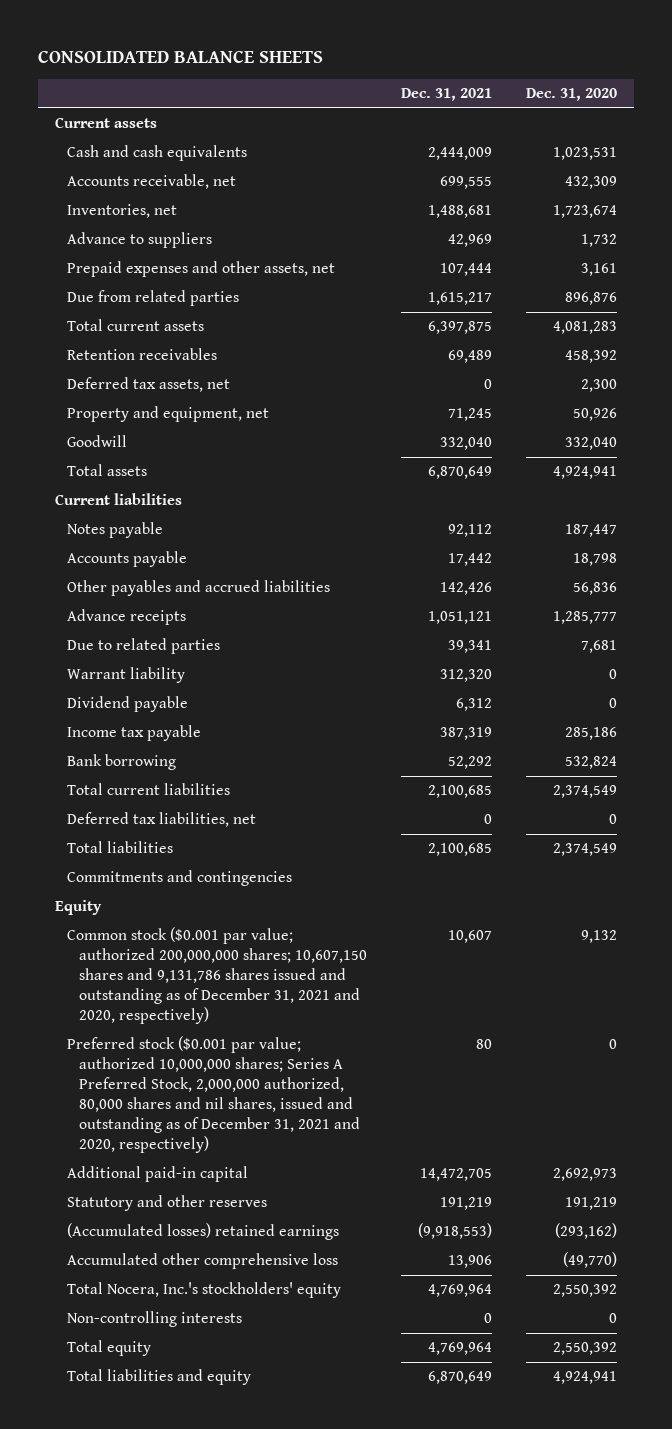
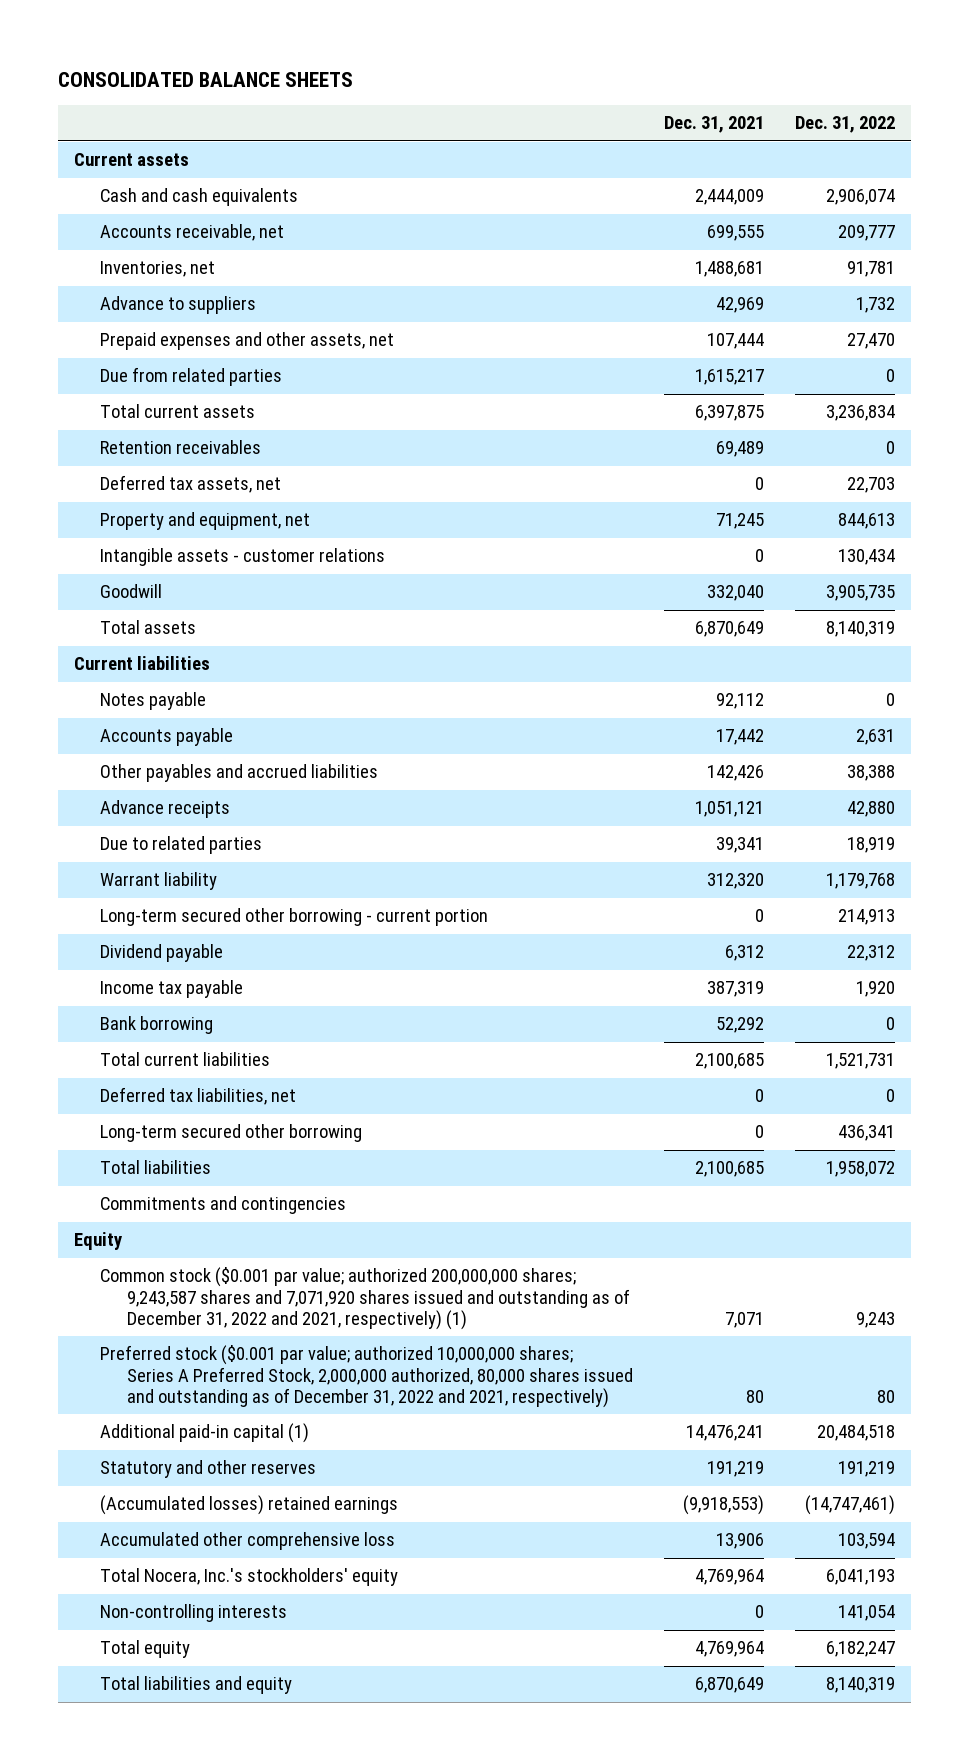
[526,88,618,102] Dec. 31, 2020 -> none
none -> [795,116,896,134] Dec. 31, 2022
none -> [100,548,386,567] Intangible assets - customer relations
none -> [100,908,489,927] Long-term secured other borrowing - current portion
none -> [100,1124,363,1143] Long-term secured other borrowing
[67,927,367,1025] Common stock ($0.001 par value; authorized 200,000,000 shares; 10,607,150 shares and 9,131,786 shares issued and outstanding as of December 31, 2021 and 2020, respectively) -> [100,1267,630,1331] Common stock ($0.001 par value; authorized 200,000,000 shares; 9,243,587 shares and 7,071,920 shares issued and outstanding as of December 31, 2022 and 2021, respectively) (1)
[448,930,493,944] 10,607 -> [724,1312,764,1329] 7,071
[67,1036,360,1154] Preferred stock ($0.001 par value; authorized 10,000,000 shares; Series A Preferred Stock, 2,000,000 authorized, 80,000 shares and nil shares, issued and outstanding as of December 31, 2021 and 2020, respectively) -> [100,1345,633,1409] Preferred stock ($0.001 par value; authorized 10,000,000 shares; Series A Preferred Stock, 2,000,000 authorized, 80,000 shares issued and outstanding as of December 31, 2022 and 2021, respectively)
[67,1166,249,1183] Additional paid-in capital -> [100,1423,310,1444] Additional paid-in capital (1)
[420,1168,493,1182] 14,472,705 -> [685,1425,764,1442] 14,476,241

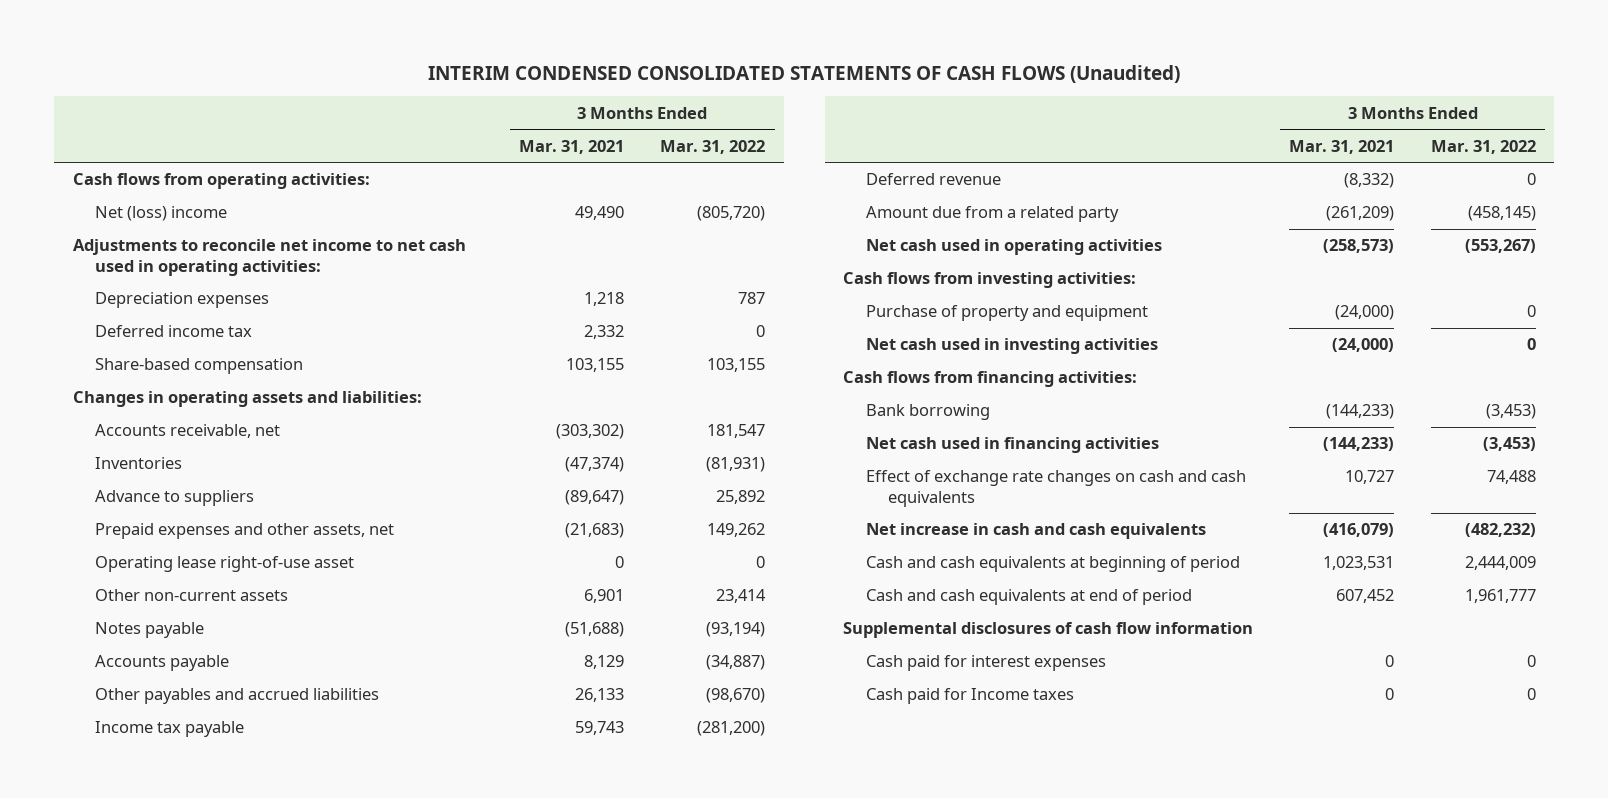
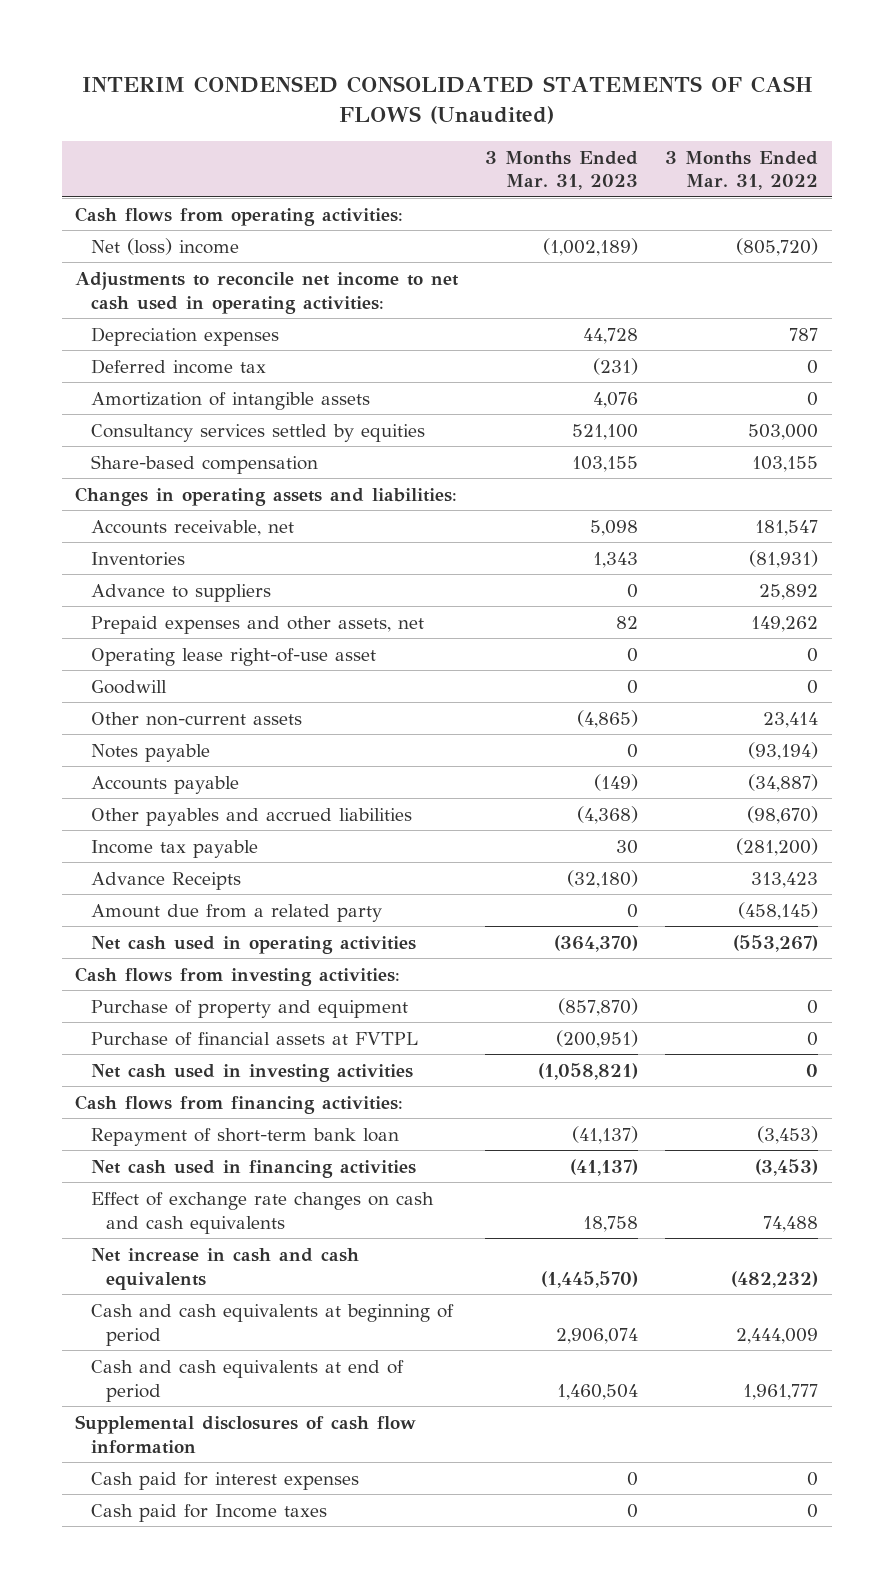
[519,139,625,154] Mar. 31, 2021 -> none
none -> [485,150,639,191] 3 Months Ended Mar. 31, 2023
none -> [90,391,370,410] Amortization of intangible assets
none -> [90,423,425,442] Consultancy services settled by equities
none -> [90,679,167,694] Goodwill
[865,173,1001,186] Deferred revenue -> none
none -> [90,871,241,890] Advance Receipts
none -> [90,1031,418,1046] Purchase of financial assets at FVTPL
[865,404,990,421] Bank borrowing -> [90,1127,399,1146] Repayment of short-term bank loan

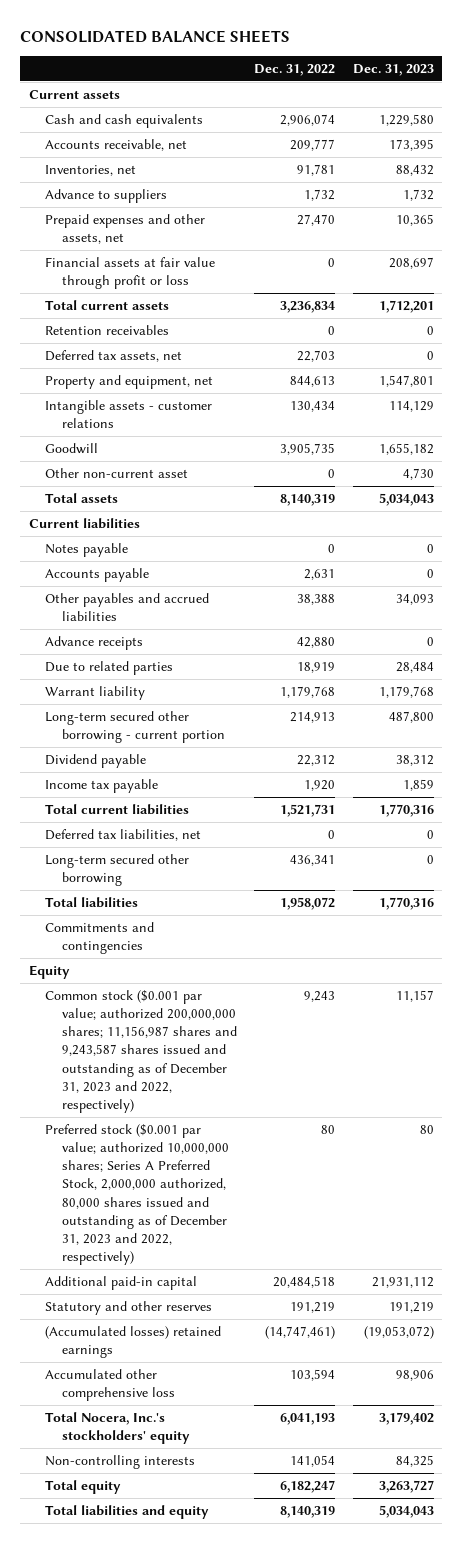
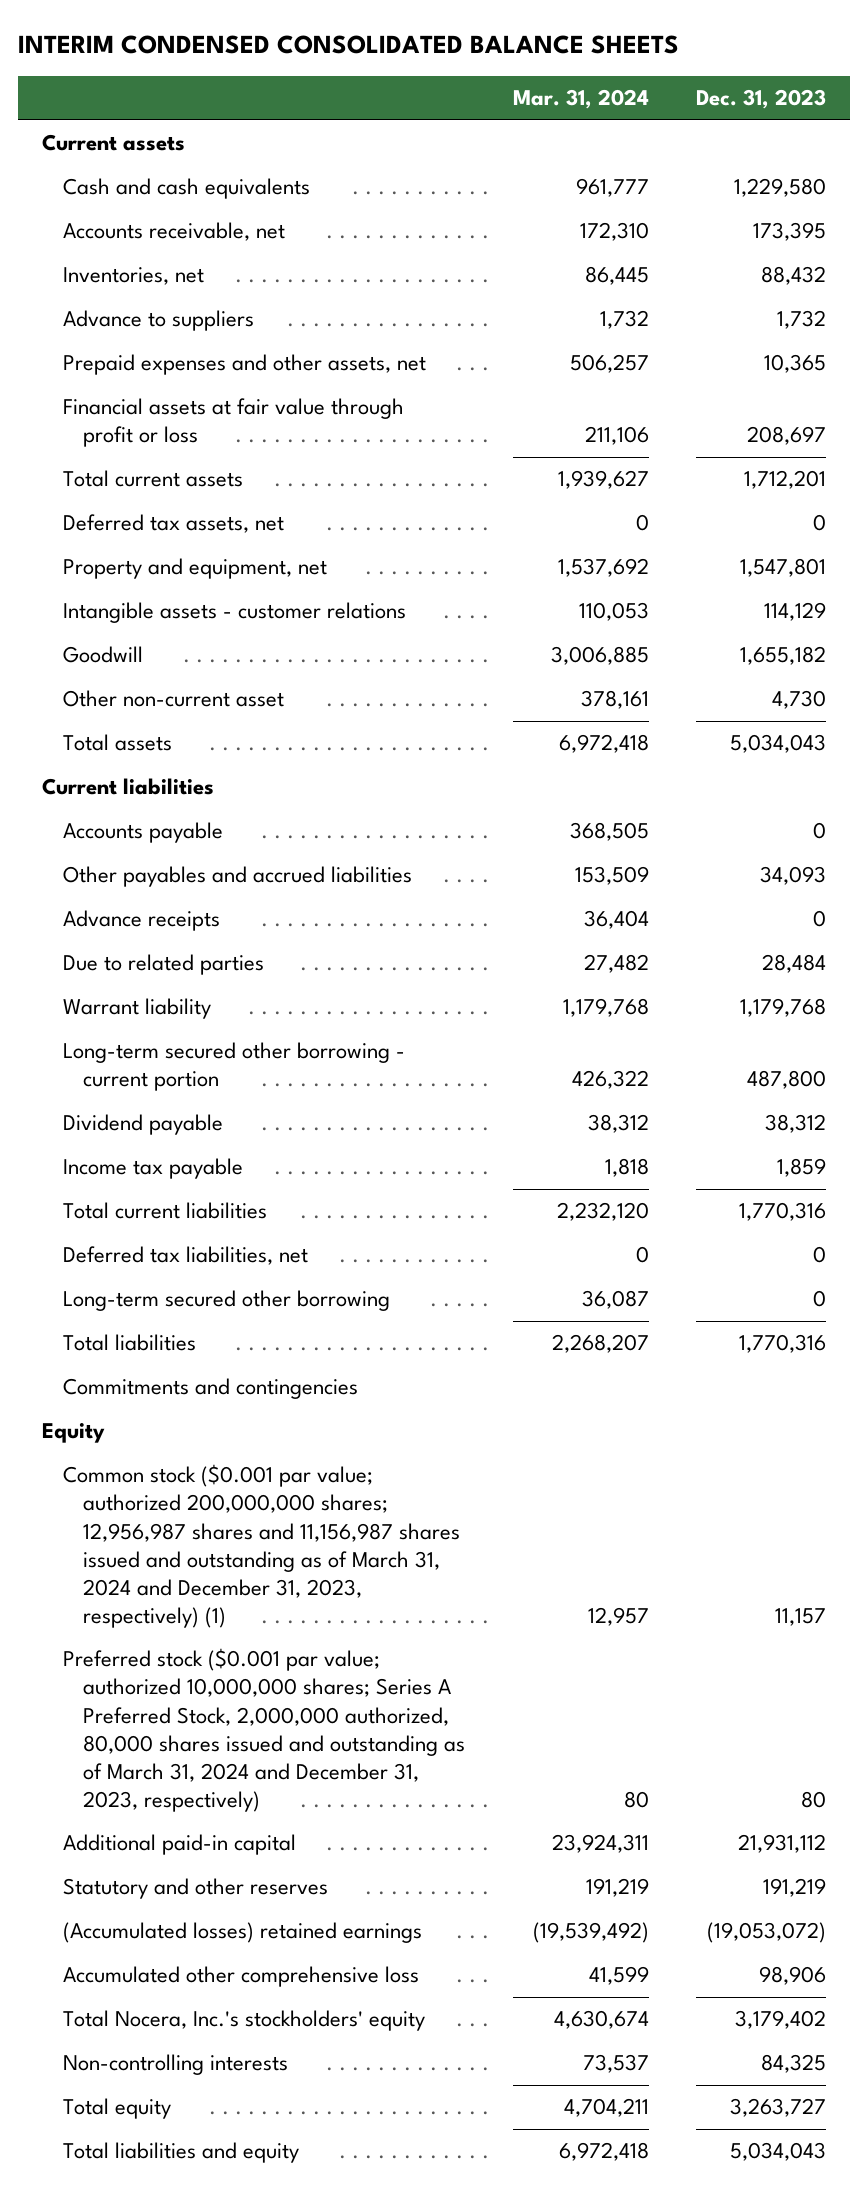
[20,29,291,43] CONSOLIDATED BALANCE SHEETS -> [18,35,680,55] INTERIM CONDENSED CONSOLIDATED BALANCE SHEETS
[254,63,336,76] Dec. 31, 2022 -> none
none -> [512,89,649,110] Mar. 31, 2024
[45,325,170,336] Retention receivables -> none
[45,543,129,558] Notes payable -> none
[45,990,237,1113] Common stock ($0.001 par value; authorized 200,000,000 shares; 11,156,987 shares and 9,243,587 shares issued and outstanding as of December 31, 2023 and 2022, respectively) -> [62,1464,461,1628] Common stock ($0.001 par value; authorized 200,000,000 shares; 12,956,987 shares and 11,156,987 shares issued and outstanding as of March 31, 2024 and December 31, 2023, respectively) (1)
[45,1124,229,1265] Preferred stock ($0.001 par value; authorized 10,000,000 shares; Series A Preferred Stock, 2,000,000 authorized, 80,000 shares issued and outstanding as of December 31, 2023 and 2022, respectively) -> [62,1648,466,1812] Preferred stock ($0.001 par value; authorized 10,000,000 shares; Series A Preferred Stock, 2,000,000 authorized, 80,000 shares issued and outstanding as of March 31, 2024 and December 31, 2023, respectively)

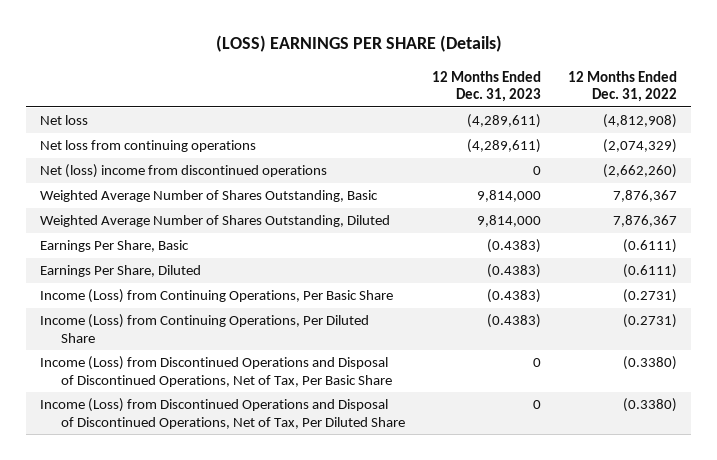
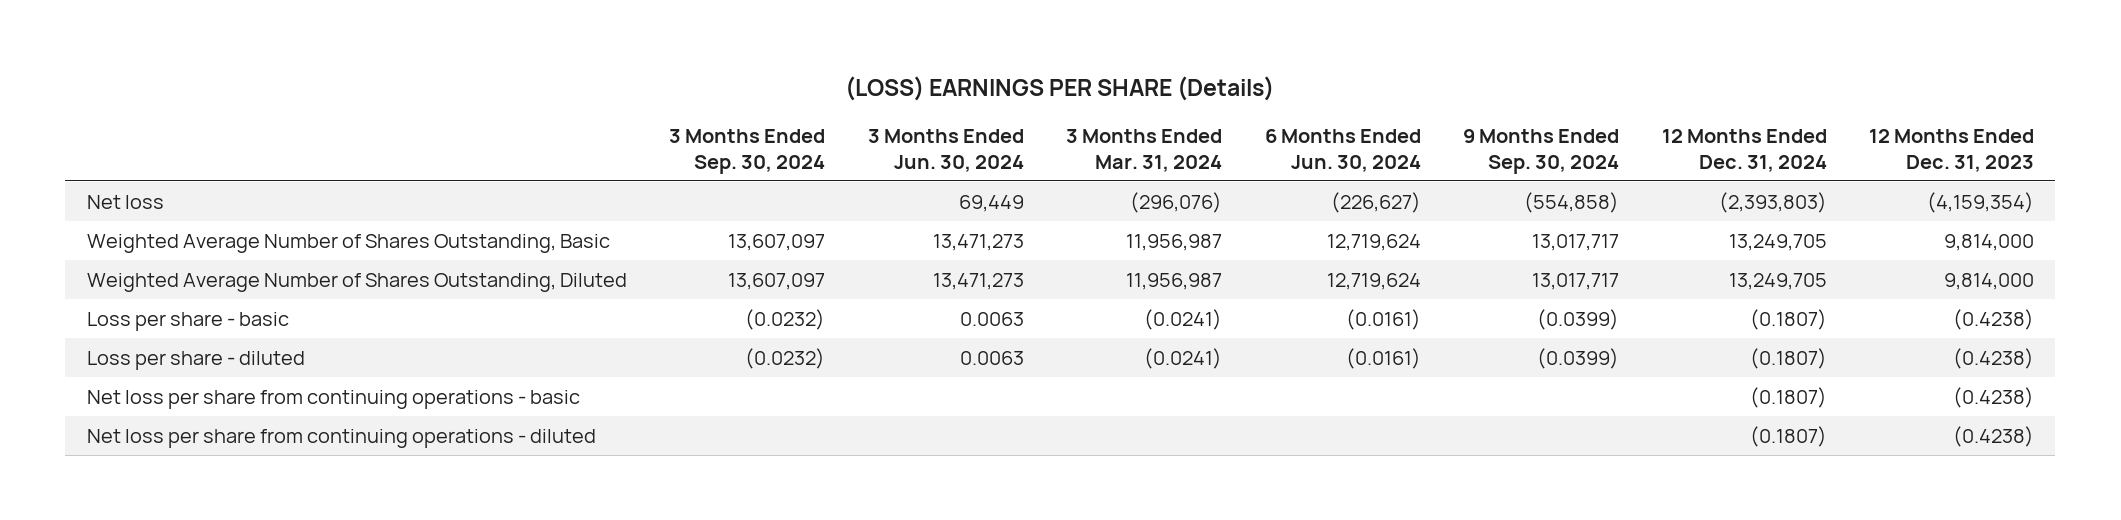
[568,70,678,103] 12 Months Ended Dec. 31, 2022 -> none
none -> [669,129,826,174] 3 Months Ended Sep. 30, 2024
none -> [867,129,1024,172] 3 Months Ended Jun. 30, 2024
none -> [1066,129,1223,172] 3 Months Ended Mar. 31, 2024
none -> [1264,129,1421,172] 6 Months Ended Jun. 30, 2024
none -> [1463,129,1620,174] 9 Months Ended Sep. 30, 2024
none -> [1661,129,1827,172] 12 Months Ended Dec. 31, 2024
[39,140,256,153] Net loss from continuing operations -> none
[39,164,327,179] Net (loss) income from discontinued operations -> none
[467,114,542,129] (4,289,611) -> [1927,191,2035,213] (4,159,354)
[39,356,392,387] Income (Loss) from Discontinued Operations and Disposal of Discontinued Operations, Net of Tax, Per Basic Share -> none
[39,398,405,429] Income (Loss) from Discontinued Operations and Disposal of Discontinued Operations, Net of Tax, Per Diluted Share -> none
[39,240,189,253] Earnings Per Share, Basic -> [86,311,289,331] Loss per share - basic
[487,239,542,254] (0.4383) -> [1953,308,2035,330] (0.4238)
[39,265,201,278] Earnings Per Share, Diluted -> [86,350,305,370] Loss per share - diluted
[487,264,542,279] (0.4383) -> [1953,347,2035,369] (0.4238)
[39,289,393,304] Income (Loss) from Continuing Operations, Per Basic Share -> [86,389,580,409] Net loss per share from continuing operations - basic
[487,289,542,304] (0.4383) -> [1953,386,2035,408] (0.4238)
[39,314,369,343] Income (Loss) from Continuing Operations, Per Diluted Share -> [86,428,596,448] Net loss per share from continuing operations - diluted
[487,314,542,329] (0.4383) -> [1953,425,2035,447] (0.4238)

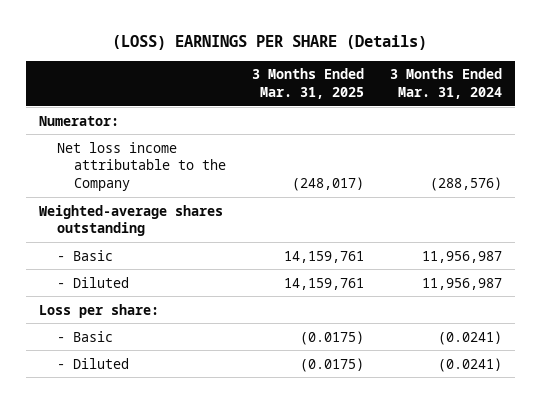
[669,129,826,174] 3 Months Ended Sep. 30, 2024 -> none
[867,129,1024,172] 3 Months Ended Jun. 30, 2024 -> none
[1264,129,1421,172] 6 Months Ended Jun. 30, 2024 -> none
[1463,129,1620,174] 9 Months Ended Sep. 30, 2024 -> none
[1661,129,1827,172] 12 Months Ended Dec. 31, 2024 -> none
[1869,129,2035,172] 12 Months Ended Dec. 31, 2023 -> none
none -> [252,68,365,100] 3 Months Ended Mar. 31, 2025
[86,194,164,209] Net loss -> none
[86,389,580,409] Net loss per share from continuing operations - basic -> none
[86,428,596,448] Net loss per share from continuing operations - diluted -> none
none -> [39,115,120,126] Numerator:
none -> [56,141,227,191] Net loss income attributable to the Company
none -> [39,204,224,237] Weighted-average shares outstanding
[86,233,610,253] Weighted Average Number of Shares Outstanding, Basic -> [56,249,113,261] - Basic
[86,272,627,292] Weighted Average Number of Shares Outstanding, Diluted -> [56,276,129,288] - Diluted
none -> [39,303,160,318] Loss per share:
[86,311,289,331] Loss per share - basic -> [56,330,113,342] - Basic
[86,350,305,370] Loss per share - diluted -> [56,357,129,369] - Diluted

